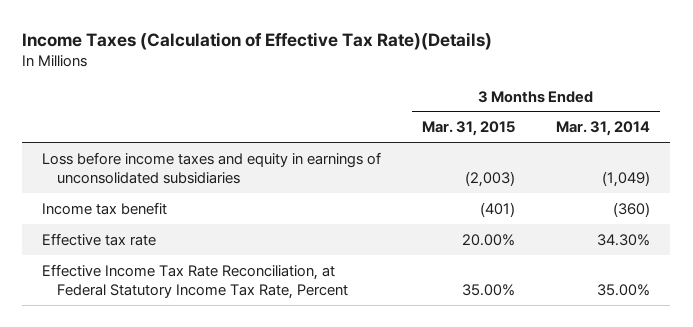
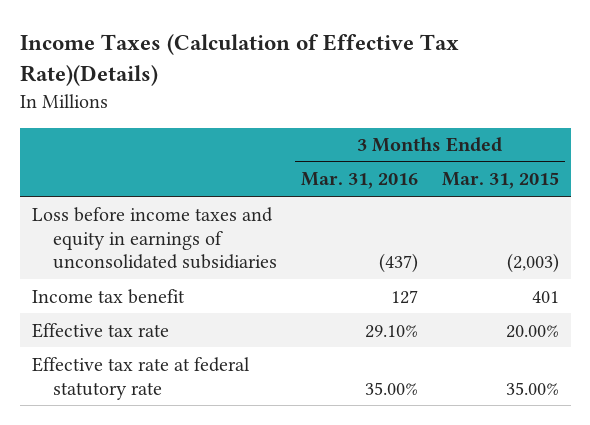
[556,121,651,137] Mar. 31, 2014 -> none
none -> [300,172,418,190] Mar. 31, 2016
[480,201,516,217] (401) -> [531,290,559,303] 401
[42,263,349,300] Effective Income Tax Rate Reconciliation, at Federal Statutory Income Tax Rate, Percent -> [31,356,250,400] Effective tax rate at federal statutory rate

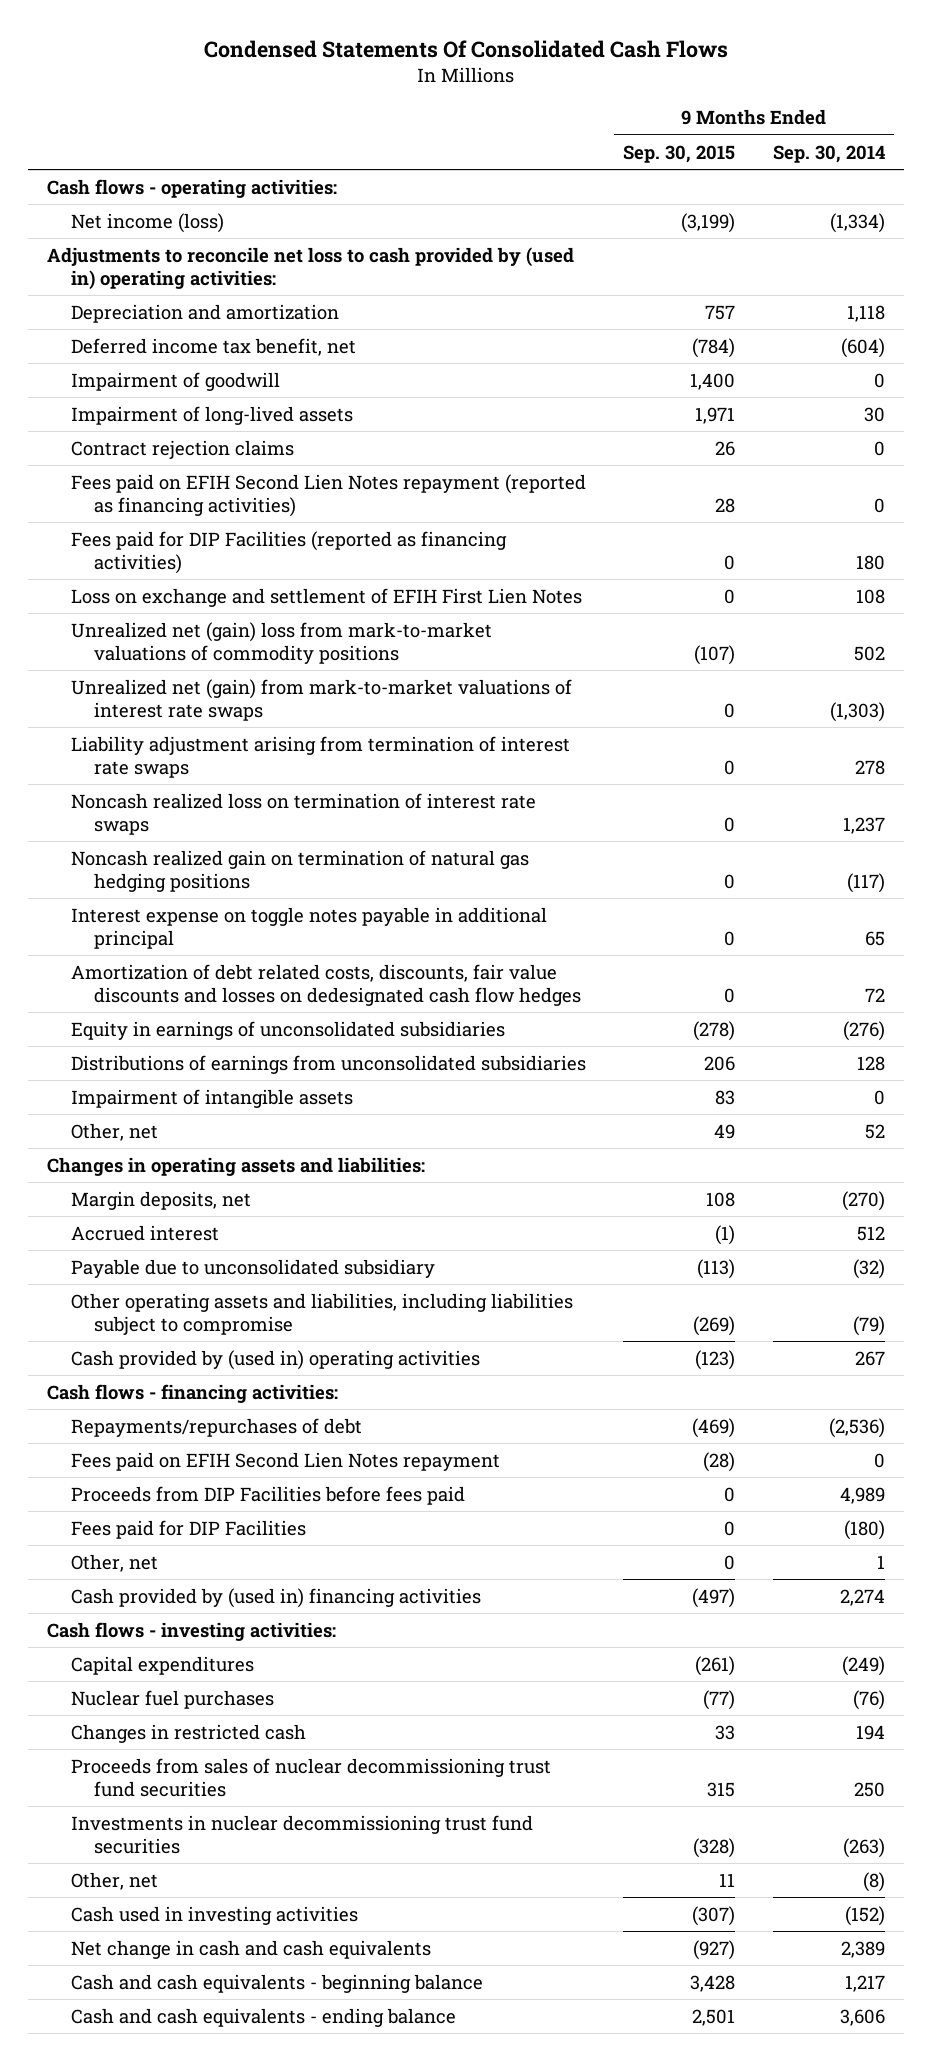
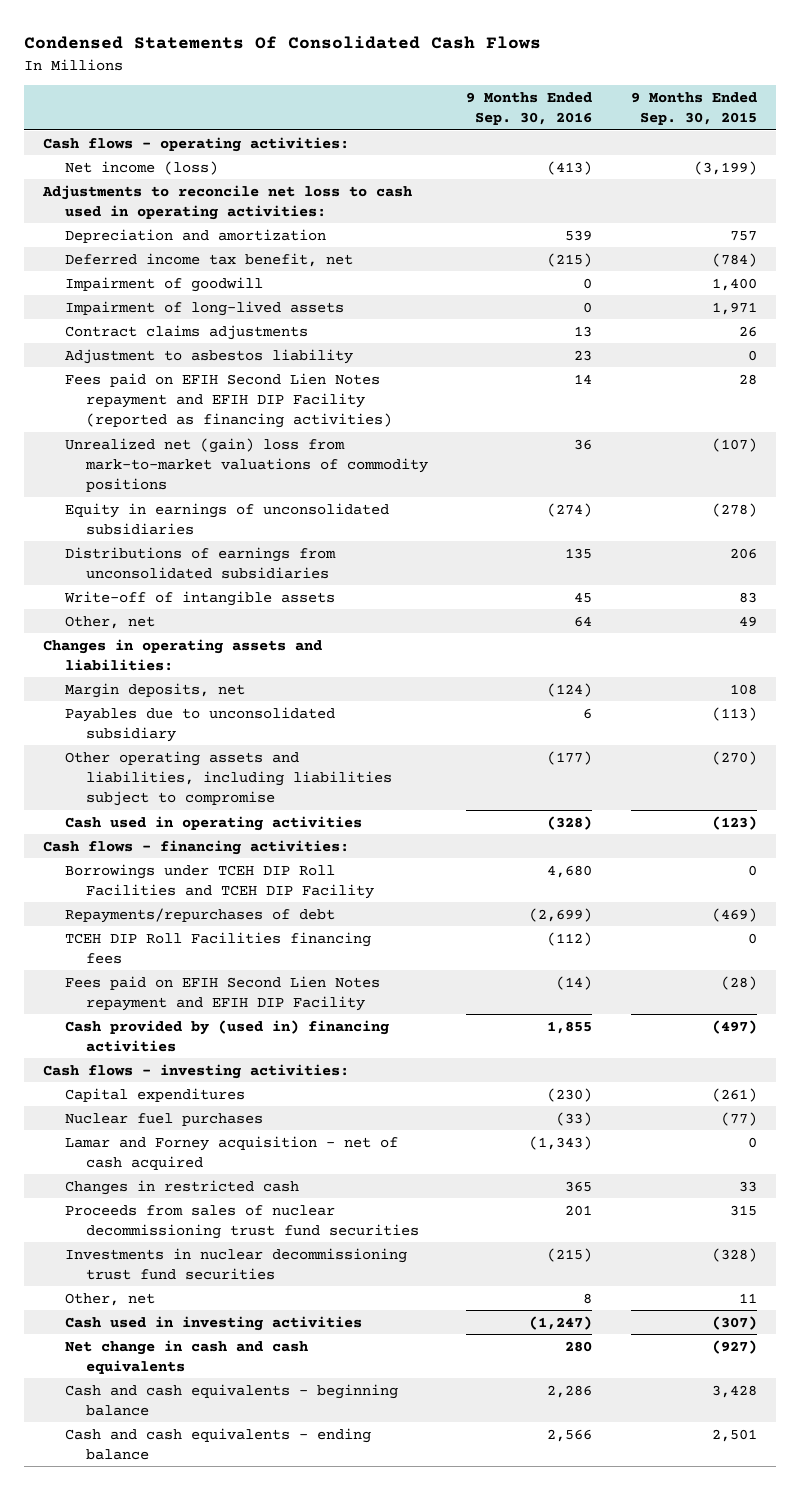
[773,144,886,163] Sep. 30, 2014 -> none
none -> [466,91,593,126] 9 Months Ended Sep. 30, 2016
[47,246,575,290] Adjustments to reconcile net loss to cash provided by (used in) operating activities: -> [42,184,413,220] Adjustments to reconcile net loss to cash used in operating activities:
[70,530,507,574] Fees paid for DIP Facilities (reported as financing activities) -> none
[70,587,582,607] Loss on exchange and settlement of EFIH First Lien Notes -> none
[70,439,294,459] Contract rejection claims -> [64,324,308,340] Contract claims adjustments
none -> [64,348,353,364] Adjustment to asbestos liability
[70,473,586,517] Fees paid on EFIH Second Lien Notes repayment (reported as financing activities) -> [64,372,393,429] Fees paid on EFIH Second Lien Notes repayment and EFIH DIP Facility (reported as financing activities)
[70,678,572,721] Unrealized net (gain) from mark-to-market valuations of interest rate swaps -> none
[70,735,570,778] Liability adjustment arising from termination of interest rate swaps -> none
[70,792,536,835] Noncash realized loss on termination of interest rate swaps -> none
[70,849,529,892] Noncash realized gain on termination of natural gas hedging positions -> none
[70,906,547,949] Interest expense on toggle notes payable in additional principal -> none
[70,963,581,1006] Amortization of debt related costs, discounts, fair value discounts and losses on dedesignated cash flow hedges -> none
[70,1088,353,1108] Impairment of intangible assets -> [63,590,335,606] Write-off of intangible assets
[70,1224,219,1241] Accrued interest -> none
[70,1258,435,1278] Payable due to unconsolidated subsidiary -> [64,706,335,742] Payables due to unconsolidated subsidiary
[693,1315,736,1336] (269) -> [711,750,757,765] (270)
[70,1349,480,1370] Cash provided by (used in) operating activities -> [64,815,362,831] Cash used in operating activities
none -> [64,863,375,899] Borrowings under TCEH DIP Roll Facilities and TCEH DIP Facility
[70,1485,465,1505] Proceeds from DIP Facilities before fees paid -> none
[70,1519,306,1539] Fees paid for DIP Facilities -> none
[70,1553,158,1572] Other, net -> none
none -> [64,931,371,964] TCEH DIP Roll Facilities financing fees
[70,1451,500,1471] Fees paid on EFIH Second Lien Notes repayment -> [64,975,380,1011] Fees paid on EFIH Second Lien Notes repayment and EFIH DIP Facility
none -> [64,1135,398,1170] Lamar and Forney acquisition - net of cash acquired

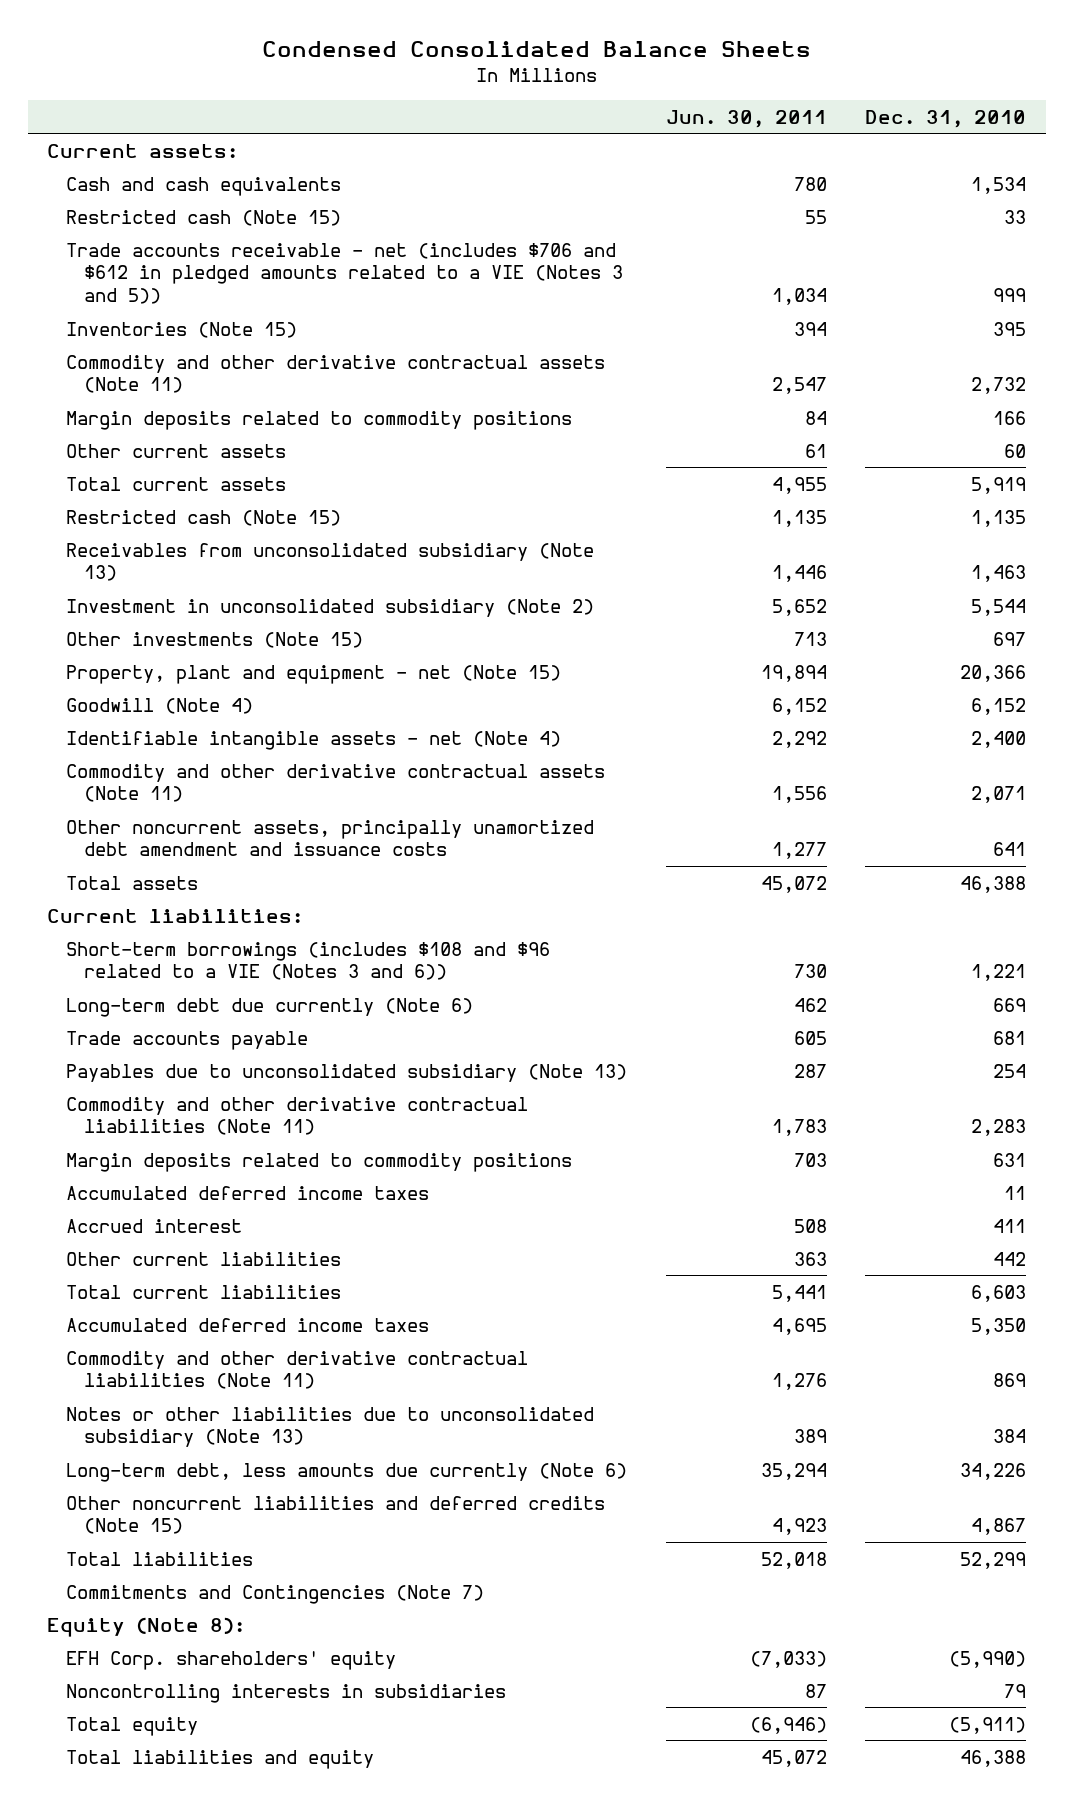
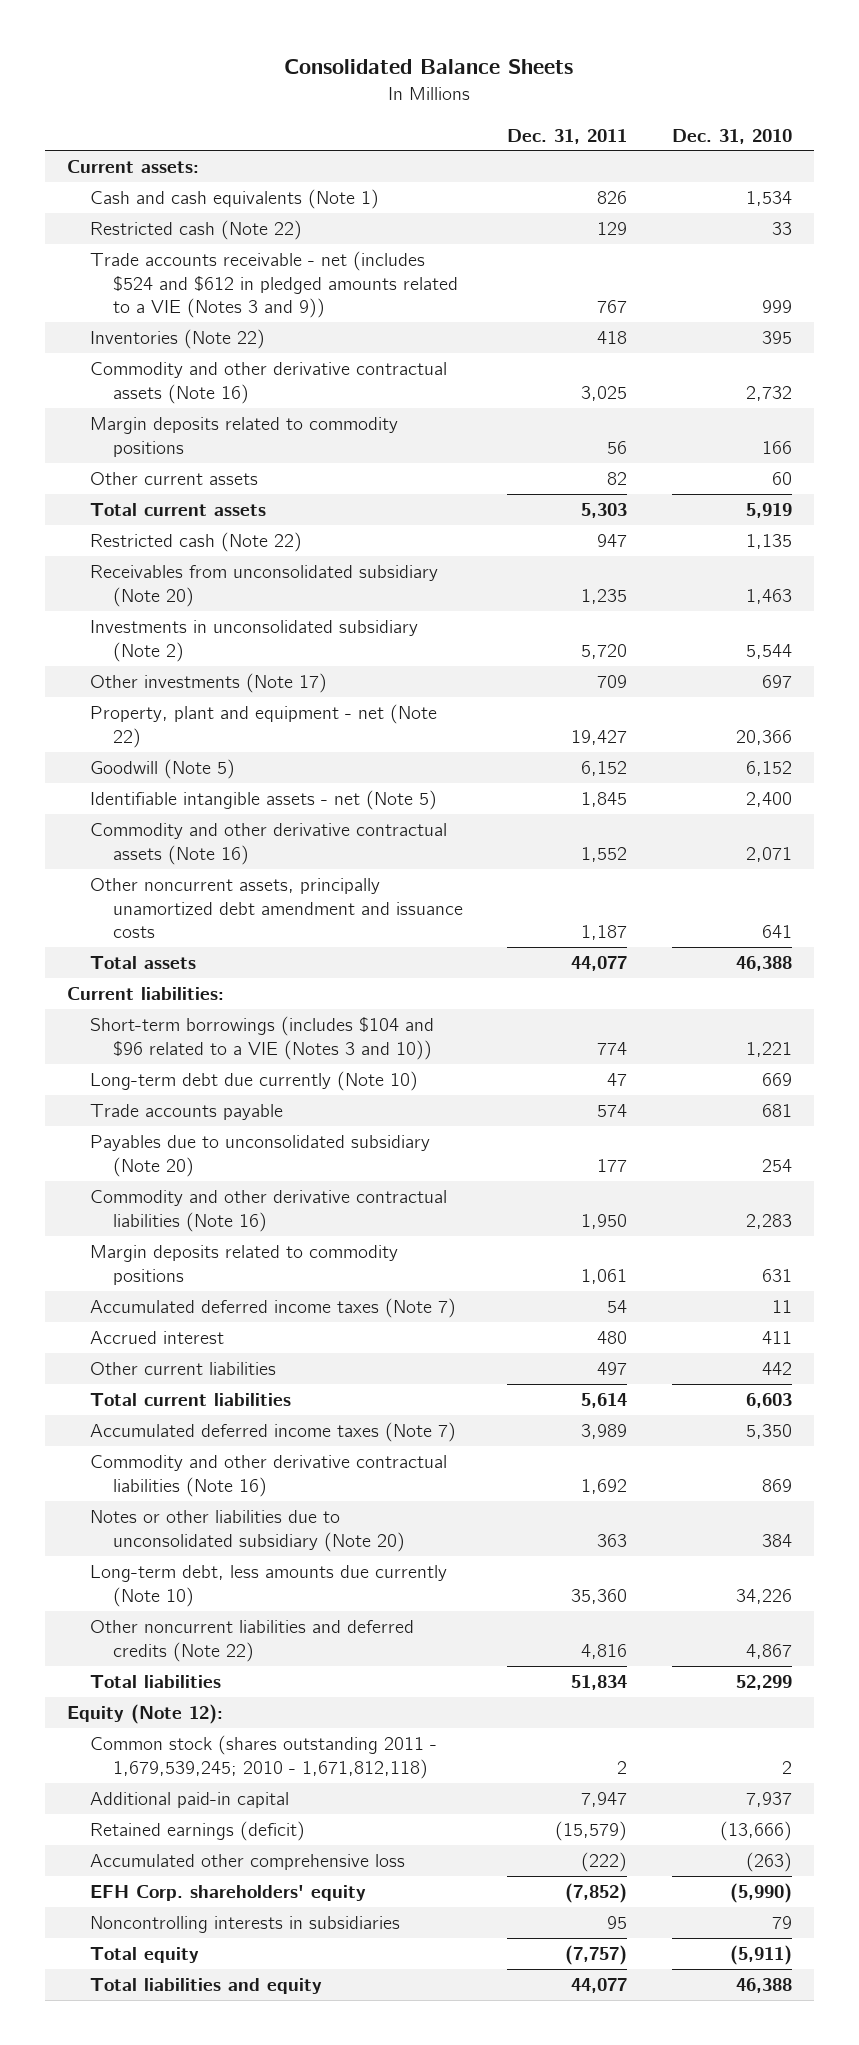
[261,40,811,57] Condensed Consolidated Balance Sheets -> [284,59,574,75] Consolidated Balance Sheets
[665,109,827,128] Jun. 30, 2011 -> none
none -> [507,128,628,144] Dec. 31, 2011
[65,176,341,196] Cash and cash equivalents -> [89,189,379,210] Cash and cash equivalents (Note 1)
[65,209,341,226] Restricted cash (Note 15) -> [89,220,302,241] Restricted cash (Note 22)
[65,242,623,305] Trade accounts receivable - net (includes $706 and $612 in pledged amounts related to a VIE (Notes 3 and 5)) -> [89,251,458,319] Trade accounts receivable - net (includes $524 and $612 in pledged amounts related to a VIE (Notes 3 and 9))
[65,321,297,338] Inventories (Note 15) -> [89,329,265,350] Inventories (Note 22)
[65,354,605,394] Commodity and other derivative contractual assets (Note 11) -> [89,362,447,404] Commodity and other derivative contractual assets (Note 16)
[65,509,341,526] Restricted cash (Note 15) -> [89,532,302,553] Restricted cash (Note 22)
[65,542,594,582] Receivables from unconsolidated subsidiary (Note 13) -> [89,565,438,607] Receivables from unconsolidated subsidiary (Note 20)
[65,598,594,617] Investment in unconsolidated subsidiary (Note 2) -> [89,620,418,662] Investments in unconsolidated subsidiary (Note 2)
[65,631,363,648] Other investments (Note 15) -> [89,673,327,694] Other investments (Note 17)
[65,664,561,684] Property, plant and equipment - net (Note 15) -> [89,704,437,748] Property, plant and equipment - net (Note 22)
[65,697,253,714] Goodwill (Note 4) -> [89,759,235,780] Goodwill (Note 5)
[65,730,561,750] Identifiable intangible assets - net (Note 4) -> [89,790,437,811] Identifiable intangible assets - net (Note 5)
[65,763,605,803] Commodity and other derivative contractual assets (Note 11) -> [89,823,447,865] Commodity and other derivative contractual assets (Note 16)
[65,941,550,981] Short-term borrowings (includes $108 and $96 related to a VIE (Notes 3 and 6)) -> [89,1016,434,1060] Short-term borrowings (includes $104 and $96 related to a VIE (Notes 3 and 10))
[65,997,473,1017] Long-term debt due currently (Note 6) -> [89,1071,418,1092] Long-term debt due currently (Note 10)
[65,1063,627,1082] Payables due to unconsolidated subsidiary (Note 13) -> [89,1135,430,1177] Payables due to unconsolidated subsidiary (Note 20)
[65,1096,528,1136] Commodity and other derivative contractual liabilities (Note 11) -> [89,1190,447,1232] Commodity and other derivative contractual liabilities (Note 16)
[65,1185,429,1200] Accumulated deferred income taxes -> [89,1298,456,1319] Accumulated deferred income taxes (Note 7)
[65,1317,429,1332] Accumulated deferred income taxes -> [89,1422,456,1443] Accumulated deferred income taxes (Note 7)
[65,1350,528,1390] Commodity and other derivative contractual liabilities (Note 11) -> [89,1455,447,1497] Commodity and other derivative contractual liabilities (Note 16)
[65,1406,594,1448] Notes or other liabilities due to unconsolidated subsidiary (Note 13) -> [89,1510,405,1552] Notes or other liabilities due to unconsolidated subsidiary (Note 20)
[65,1462,627,1482] Long-term debt, less amounts due currently (Note 6) -> [89,1565,447,1607] Long-term debt, less amounts due currently (Note 10)
[65,1495,605,1535] Other noncurrent liabilities and deferred credits (Note 15) -> [89,1620,414,1662] Other noncurrent liabilities and deferred credits (Note 22)
[65,1584,484,1604] Commitments and Contingencies (Note 7) -> none
[47,1616,246,1637] Equity (Note 8): -> [66,1704,223,1725] Equity (Note 12):
none -> [89,1735,437,1779] Common stock (shares outstanding 2011 - 1,679,539,245; 2010 - 1,671,812,118)
none -> [89,1792,289,1809] Additional paid-in capital
none -> [89,1821,305,1842] Retained earnings (deficit)
none -> [89,1854,405,1871] Accumulated other comprehensive loss

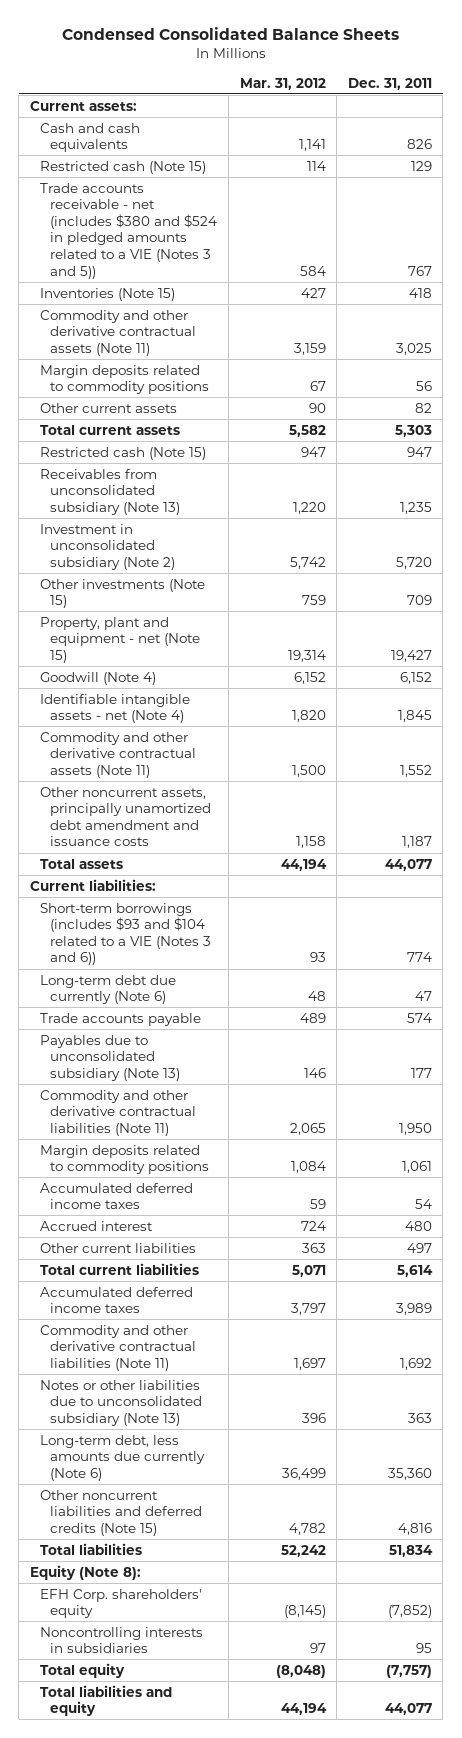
[284,59,574,75] Consolidated Balance Sheets -> [61,27,399,41] Condensed Consolidated Balance Sheets
[671,128,792,144] Dec. 31, 2010 -> none
none -> [239,77,326,90] Mar. 31, 2012
[89,189,379,210] Cash and cash equivalents (Note 1) -> [40,122,141,153] Cash and cash equivalents
[89,220,302,241] Restricted cash (Note 22) -> [40,160,207,174] Restricted cash (Note 15)
[89,251,458,319] Trade accounts receivable - net (includes $524 and $612 in pledged amounts related to a VIE (Notes 3 and 9)) -> [40,182,218,279] Trade accounts receivable - net (includes $380 and $524 in pledged amounts related to a VIE (Notes 3 and 5))
[89,329,265,350] Inventories (Note 22) -> [40,287,176,301] Inventories (Note 15)
[89,362,447,404] Commodity and other derivative contractual assets (Note 16) -> [40,309,197,356] Commodity and other derivative contractual assets (Note 11)
[89,532,302,553] Restricted cash (Note 22) -> [40,446,207,460] Restricted cash (Note 15)
[89,565,438,607] Receivables from unconsolidated subsidiary (Note 20) -> [40,468,181,515] Receivables from unconsolidated subsidiary (Note 13)
[89,620,418,662] Investments in unconsolidated subsidiary (Note 2) -> [40,523,176,570] Investment in unconsolidated subsidiary (Note 2)
[89,673,327,694] Other investments (Note 17) -> [40,578,206,609] Other investments (Note 15)
[89,704,437,748] Property, plant and equipment - net (Note 22) -> [40,616,201,663] Property, plant and equipment - net (Note 15)
[89,759,235,780] Goodwill (Note 5) -> [40,671,157,685] Goodwill (Note 4)
[89,790,437,811] Identifiable intangible assets - net (Note 5) -> [40,693,191,724] Identifiable intangible assets - net (Note 4)
[89,823,447,865] Commodity and other derivative contractual assets (Note 16) -> [40,731,197,778] Commodity and other derivative contractual assets (Note 11)
[89,1016,434,1060] Short-term borrowings (includes $104 and $96 related to a VIE (Notes 3 and 10)) -> [40,902,212,966] Short-term borrowings (includes $93 and $104 related to a VIE (Notes 3 and 6))
[89,1071,418,1092] Long-term debt due currently (Note 10) -> [40,974,177,1005] Long-term debt due currently (Note 6)
[89,1135,430,1177] Payables due to unconsolidated subsidiary (Note 20) -> [40,1034,181,1081] Payables due to unconsolidated subsidiary (Note 13)
[89,1190,447,1232] Commodity and other derivative contractual liabilities (Note 16) -> [40,1089,197,1136] Commodity and other derivative contractual liabilities (Note 11)
[89,1298,456,1319] Accumulated deferred income taxes (Note 7) -> [40,1182,194,1210] Accumulated deferred income taxes
[89,1422,456,1443] Accumulated deferred income taxes (Note 7) -> [40,1286,194,1314] Accumulated deferred income taxes
[89,1455,447,1497] Commodity and other derivative contractual liabilities (Note 16) -> [40,1324,197,1371] Commodity and other derivative contractual liabilities (Note 11)
[89,1510,405,1552] Notes or other liabilities due to unconsolidated subsidiary (Note 20) -> [40,1379,203,1426] Notes or other liabilities due to unconsolidated subsidiary (Note 13)
[89,1565,447,1607] Long-term debt, less amounts due currently (Note 10) -> [40,1434,206,1481] Long-term debt, less amounts due currently (Note 6)
[89,1620,414,1662] Other noncurrent liabilities and deferred credits (Note 22) -> [40,1489,203,1536] Other noncurrent liabilities and deferred credits (Note 15)
[89,1735,437,1779] Common stock (shares outstanding 2011 - 1,679,539,245; 2010 - 1,671,812,118) -> none
[89,1792,289,1809] Additional paid-in capital -> none
[89,1821,305,1842] Retained earnings (deficit) -> none
[89,1854,405,1871] Accumulated other comprehensive loss -> none
[66,1704,223,1725] Equity (Note 12): -> [29,1564,141,1580] Equity (Note 8):

